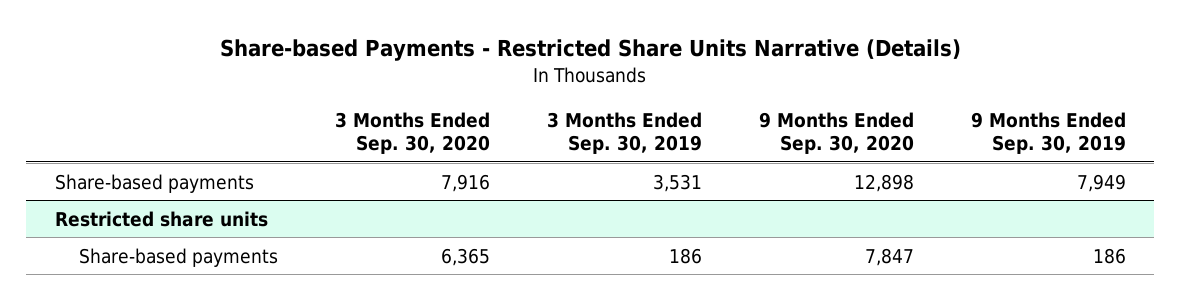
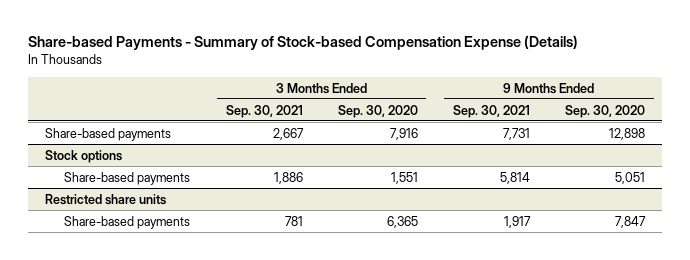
[220,38,962,61] Share-based Payments - Restricted Share Units Narrative (Details) -> [27,35,578,51] Share-based Payments - Summary of Stock-based Compensation Expense (Details)
[546,111,702,155] 3 Months Ended Sep. 30, 2019 -> none
[970,111,1126,155] 9 Months Ended Sep. 30, 2019 -> none
none -> [225,104,303,118] Sep. 30, 2021
none -> [452,104,530,118] Sep. 30, 2021
none -> [45,149,123,163] Stock options
none -> [64,171,191,185] Share-based payments

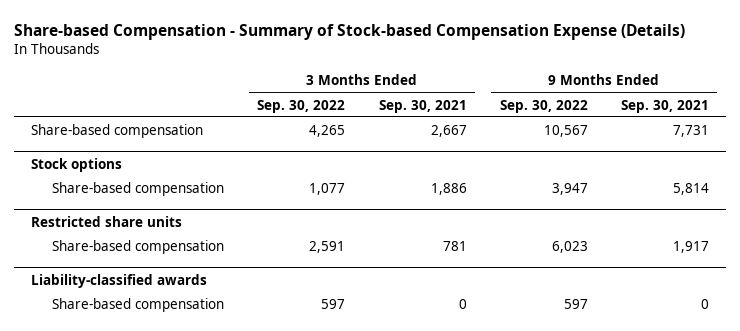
[27,35,578,51] Share-based Payments - Summary of Stock-based Compensation Expense (Details) -> [14,23,686,40] Share-based Compensation - Summary of Stock-based Compensation Expense (Details)
[337,104,418,118] Sep. 30, 2020 -> none
[564,104,645,118] Sep. 30, 2020 -> none
none -> [257,99,346,113] Sep. 30, 2022
none -> [499,99,588,113] Sep. 30, 2022
[45,127,172,141] Share-based payments -> [30,124,203,139] Share-based compensation
[64,171,191,185] Share-based payments -> [52,182,225,197] Share-based compensation
[64,215,191,229] Share-based payments -> [52,240,225,255] Share-based compensation
none -> [30,273,207,288] Liability-classified awards
none -> [52,298,225,313] Share-based compensation

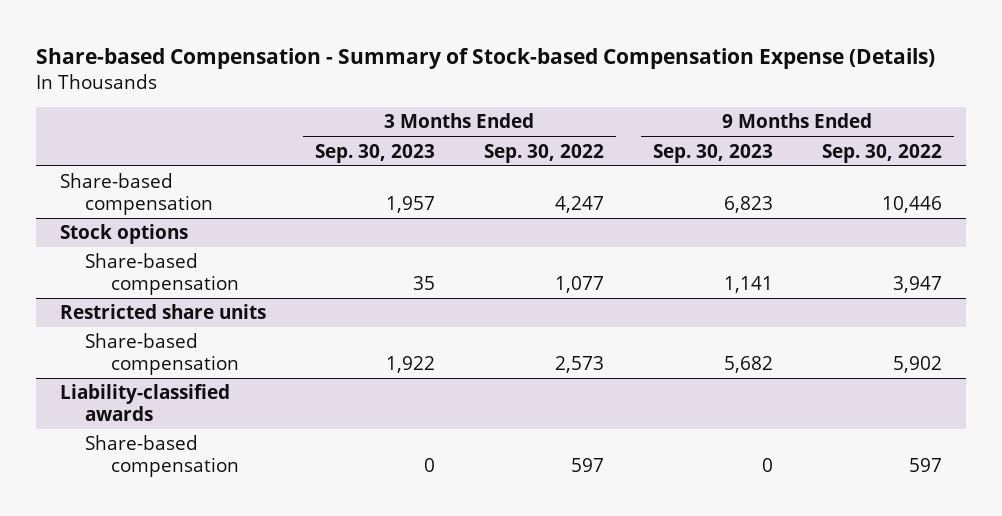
[378,99,467,113] Sep. 30, 2021 -> none
[621,99,710,113] Sep. 30, 2021 -> none
none -> [314,143,435,163] Sep. 30, 2023
none -> [652,143,773,163] Sep. 30, 2023
[309,125,346,138] 4,265 -> [554,195,604,213] 4,247
[543,125,588,138] 10,567 -> [881,195,942,213] 10,446
[309,241,346,254] 2,591 -> [554,355,604,373] 2,573
[551,241,588,254] 6,023 -> [892,355,942,373] 5,902

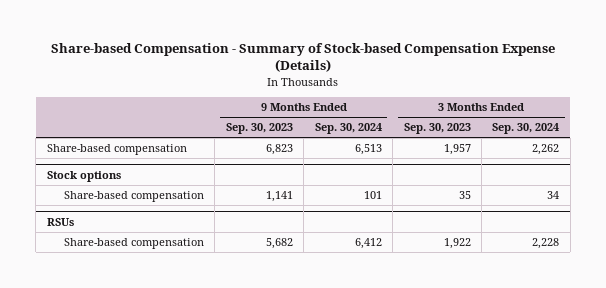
[483,143,604,163] Sep. 30, 2022 -> none
[821,143,942,163] Sep. 30, 2022 -> none
none -> [314,123,382,135] Sep. 30, 2024
none -> [492,123,560,135] Sep. 30, 2024
[60,304,267,320] Restricted share units -> [46,217,74,226] RSUs
[60,384,231,421] Liability-classified awards -> none
[85,435,239,477] Share-based compensation -> none

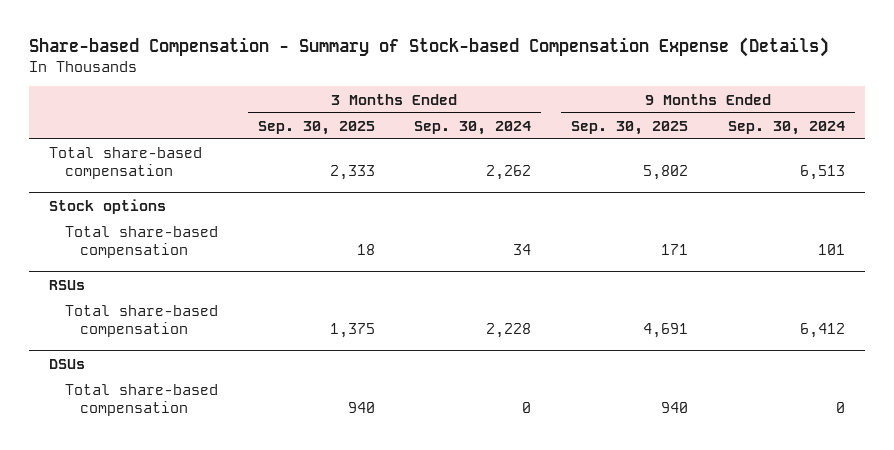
[225,123,293,135] Sep. 30, 2023 -> none
[403,123,471,135] Sep. 30, 2023 -> none
none -> [257,120,375,135] Sep. 30, 2025
none -> [571,120,689,135] Sep. 30, 2025
[46,144,187,156] Share-based compensation -> [49,147,203,179] Total share-based compensation
[63,191,204,203] Share-based compensation -> [64,226,218,258] Total share-based compensation
[63,238,204,250] Share-based compensation -> [64,305,218,337] Total share-based compensation
none -> [49,358,86,369] DSUs
none -> [64,384,218,416] Total share-based compensation

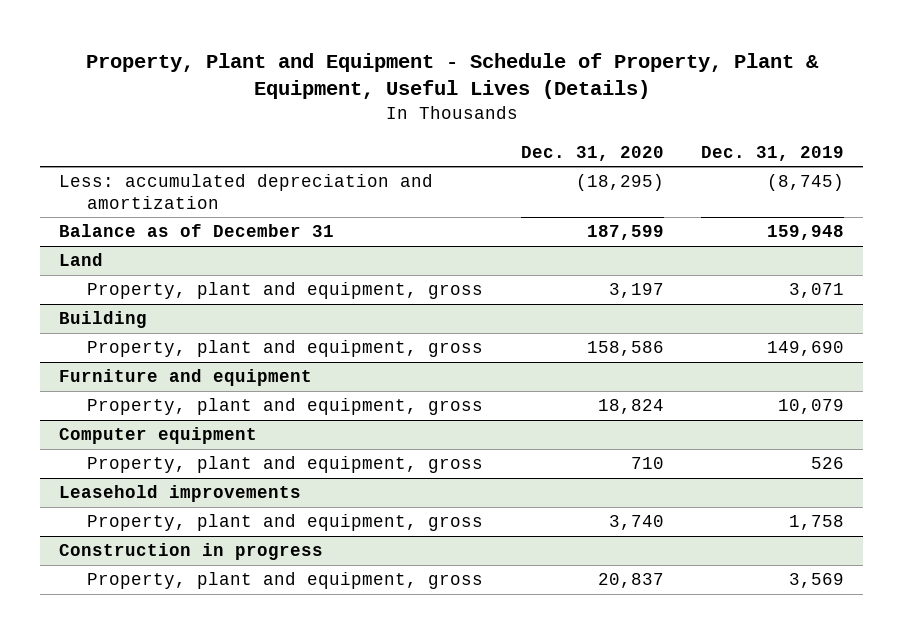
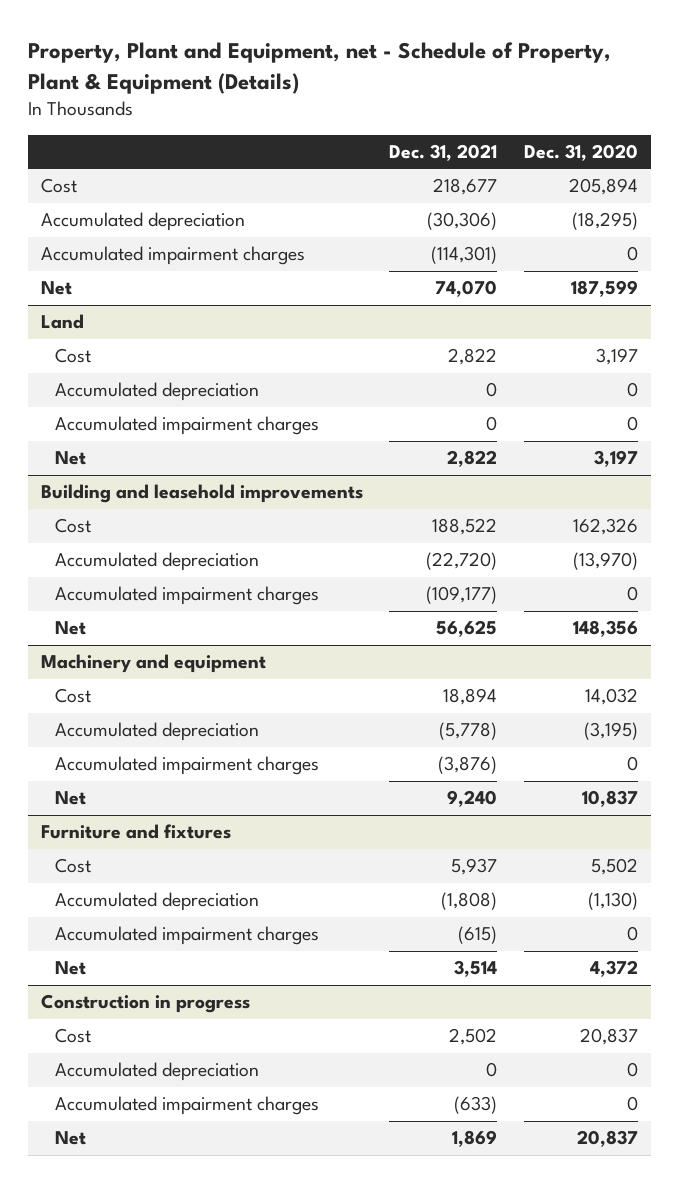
[85,52,819,100] Property, Plant and Equipment - Schedule of Property, Plant & Equipment, Useful Lives (Details) -> [27,42,611,94] Property, Plant and Equipment, net - Schedule of Property, Plant & Equipment (Details)
[701,145,845,161] Dec. 31, 2019 -> none
none -> [389,143,498,161] Dec. 31, 2021
none -> [41,178,78,194] Cost
[59,174,434,209] Less: accumulated depreciation and amortization -> [41,212,246,232] Accumulated depreciation
none -> [41,246,306,266] Accumulated impairment charges
[59,224,335,238] Balance as of December 31 -> [41,281,73,296] Net
[86,340,483,358] Property, plant and equipment, gross -> none
[86,398,483,416] Property, plant and equipment, gross -> none
[59,427,258,445] Computer equipment -> none
[86,456,483,474] Property, plant and equipment, gross -> none
[59,485,302,503] Leasehold improvements -> none
[86,514,483,532] Property, plant and equipment, gross -> none
[86,282,483,300] Property, plant and equipment, gross -> [54,348,91,364] Cost
none -> [54,382,259,402] Accumulated depreciation
none -> [54,416,319,436] Accumulated impairment charges
none -> [54,451,86,466] Net
[59,311,148,329] Building -> [41,484,364,504] Building and leasehold improvements
none -> [54,518,91,534] Cost
none -> [54,552,259,572] Accumulated depreciation
none -> [54,586,319,606] Accumulated impairment charges
none -> [54,621,86,636] Net
none -> [41,654,267,674] Machinery and equipment
none -> [54,688,91,704] Cost
none -> [54,722,259,742] Accumulated depreciation
none -> [54,756,319,776] Accumulated impairment charges
none -> [54,791,86,806] Net
[59,369,313,387] Furniture and equipment -> [41,824,232,840] Furniture and fixtures
none -> [54,858,91,874] Cost
none -> [54,892,259,912] Accumulated depreciation
none -> [54,926,319,946] Accumulated impairment charges
none -> [54,961,86,976] Net
[86,572,483,590] Property, plant and equipment, gross -> [54,1028,91,1044] Cost
none -> [54,1062,259,1082] Accumulated depreciation
none -> [54,1096,319,1116] Accumulated impairment charges
none -> [54,1131,86,1146] Net

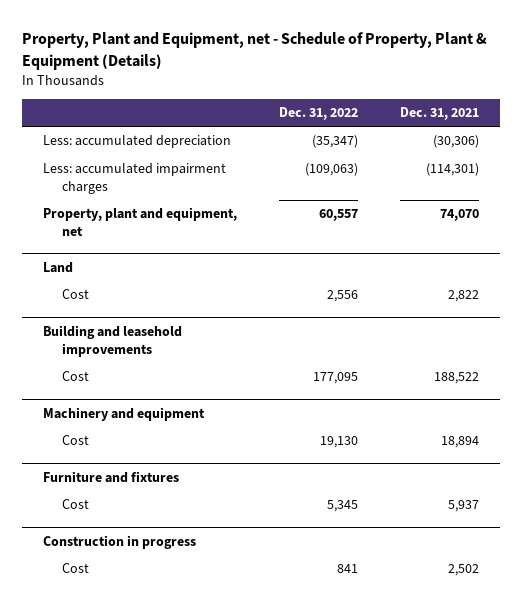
[523,143,638,161] Dec. 31, 2020 -> none
none -> [279,107,359,121] Dec. 31, 2022
[41,178,78,194] Cost -> none
[41,212,246,232] Accumulated depreciation -> [42,135,231,149] Less: accumulated depreciation
[41,246,306,266] Accumulated impairment charges -> [42,163,226,194] Less: accumulated impairment charges
[41,281,73,296] Net -> [42,207,237,236] Property, plant and equipment, net
[54,382,259,402] Accumulated depreciation -> none
[54,416,319,436] Accumulated impairment charges -> none
[54,451,86,466] Net -> none
[54,552,259,572] Accumulated depreciation -> none
[54,586,319,606] Accumulated impairment charges -> none
[54,621,86,636] Net -> none
[54,722,259,742] Accumulated depreciation -> none
[54,756,319,776] Accumulated impairment charges -> none
[54,791,86,806] Net -> none
[54,892,259,912] Accumulated depreciation -> none
[54,926,319,946] Accumulated impairment charges -> none
[54,961,86,976] Net -> none
[54,1062,259,1082] Accumulated depreciation -> none
[54,1096,319,1116] Accumulated impairment charges -> none
[54,1131,86,1146] Net -> none

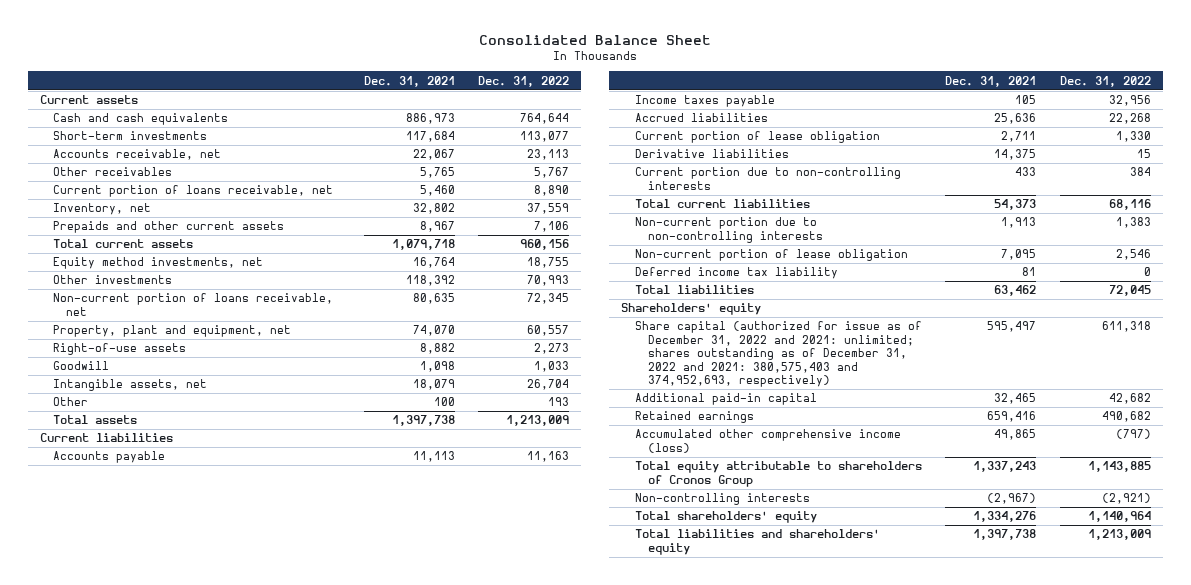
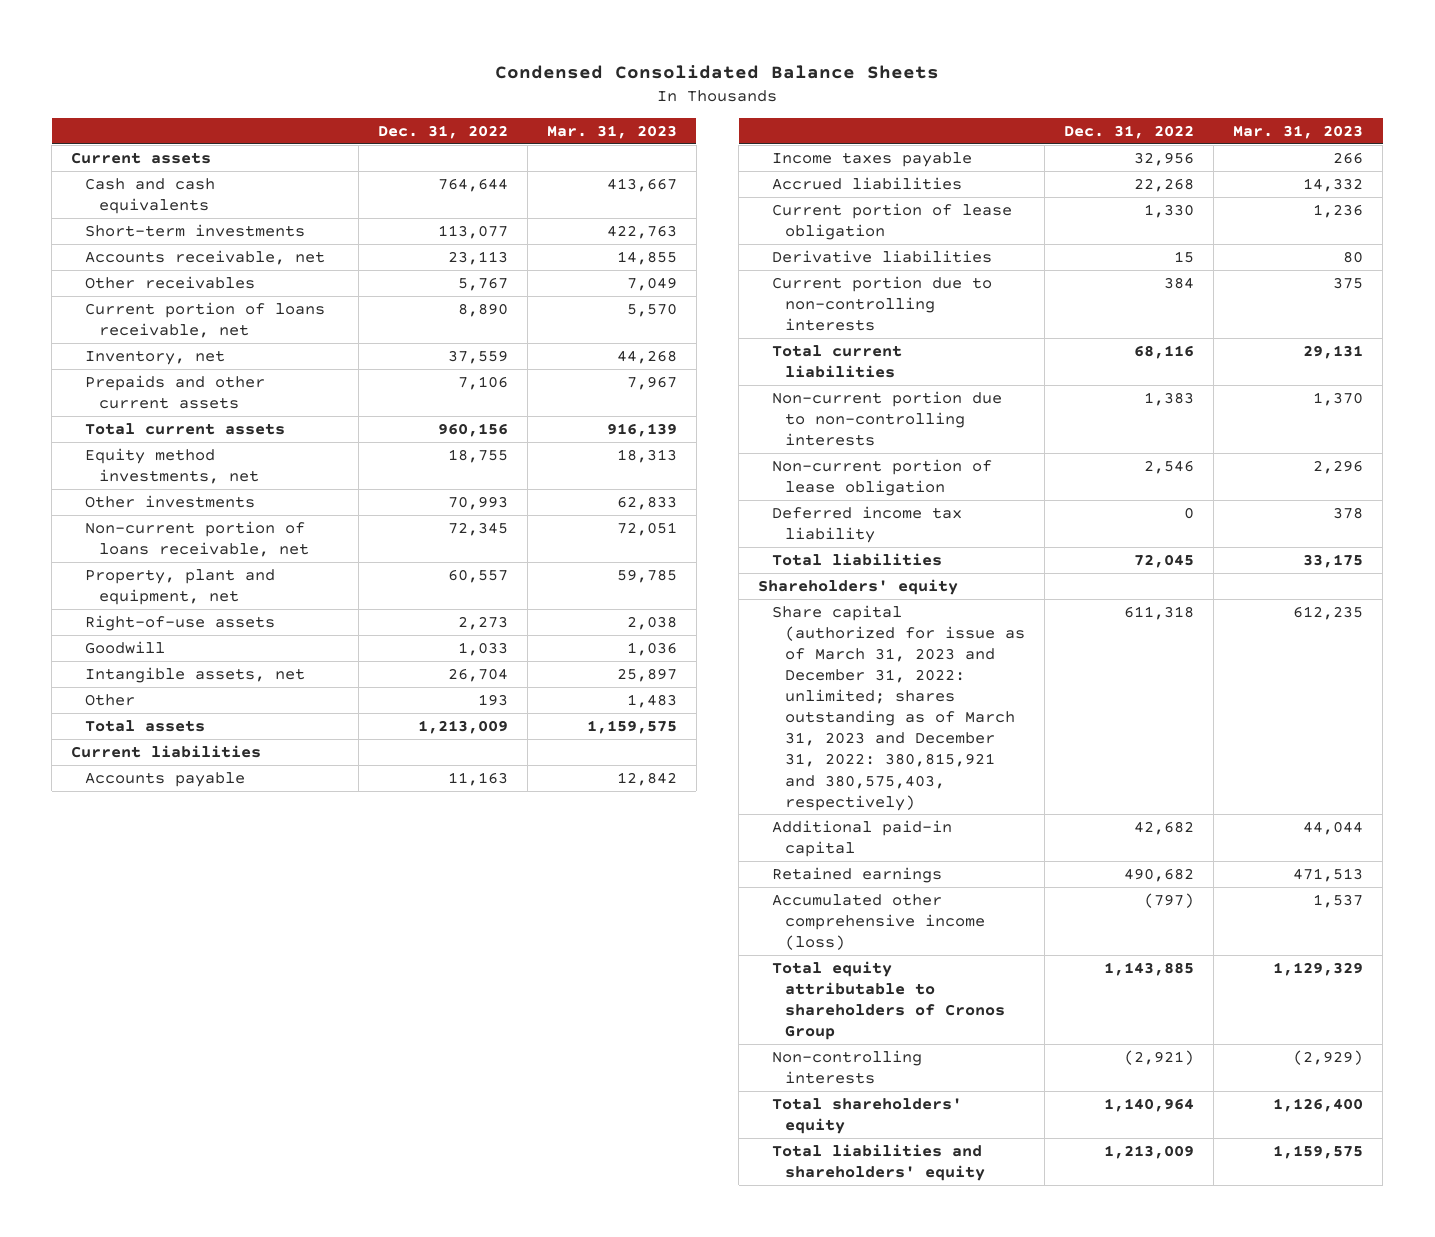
[479,35,712,46] Consolidated Balance Sheet -> [495,65,940,80] Condensed Consolidated Balance Sheets
[363,75,455,87] Dec. 31, 2021 -> none
none -> [546,125,677,140] Mar. 31, 2023
[634,321,922,388] Share capital (authorized for issue as of December 31, 2022 and 2021: unlimited; shares outstanding as of December 31, 2022 and 2021: 380,575,403 and 374,952,693, respectively) -> [771,604,1026,811] Share capital (authorized for issue as of March 31, 2023 and December 31, 2022: unlimited; shares outstanding as of March 31, 2023 and December 31, 2022: 380,815,921 and 380,575,403, respectively)

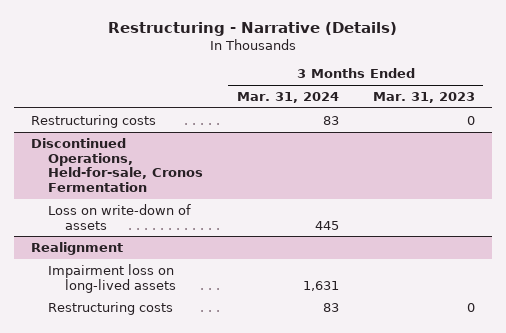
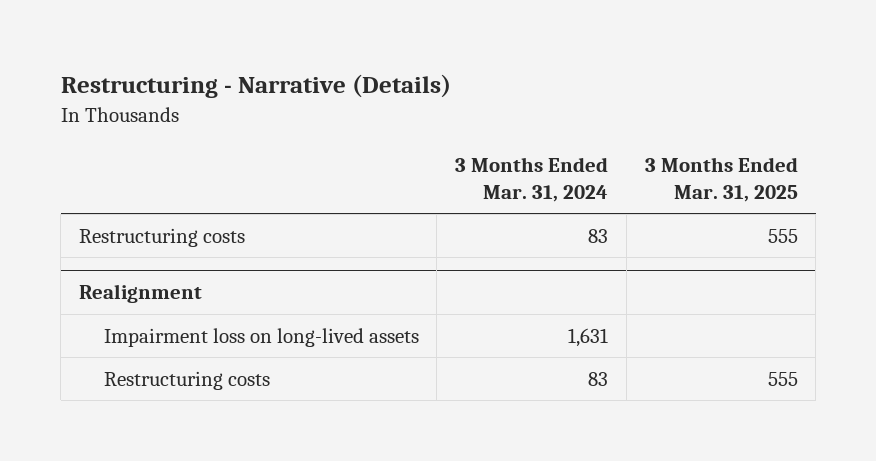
[372,92,475,104] Mar. 31, 2023 -> none
none -> [644,156,798,202] 3 Months Ended Mar. 31, 2025
[30,137,203,193] Discontinued Operations, Held-for-sale, Cronos Fermentation -> none
[47,203,191,230] Loss on write-down of assets -> none

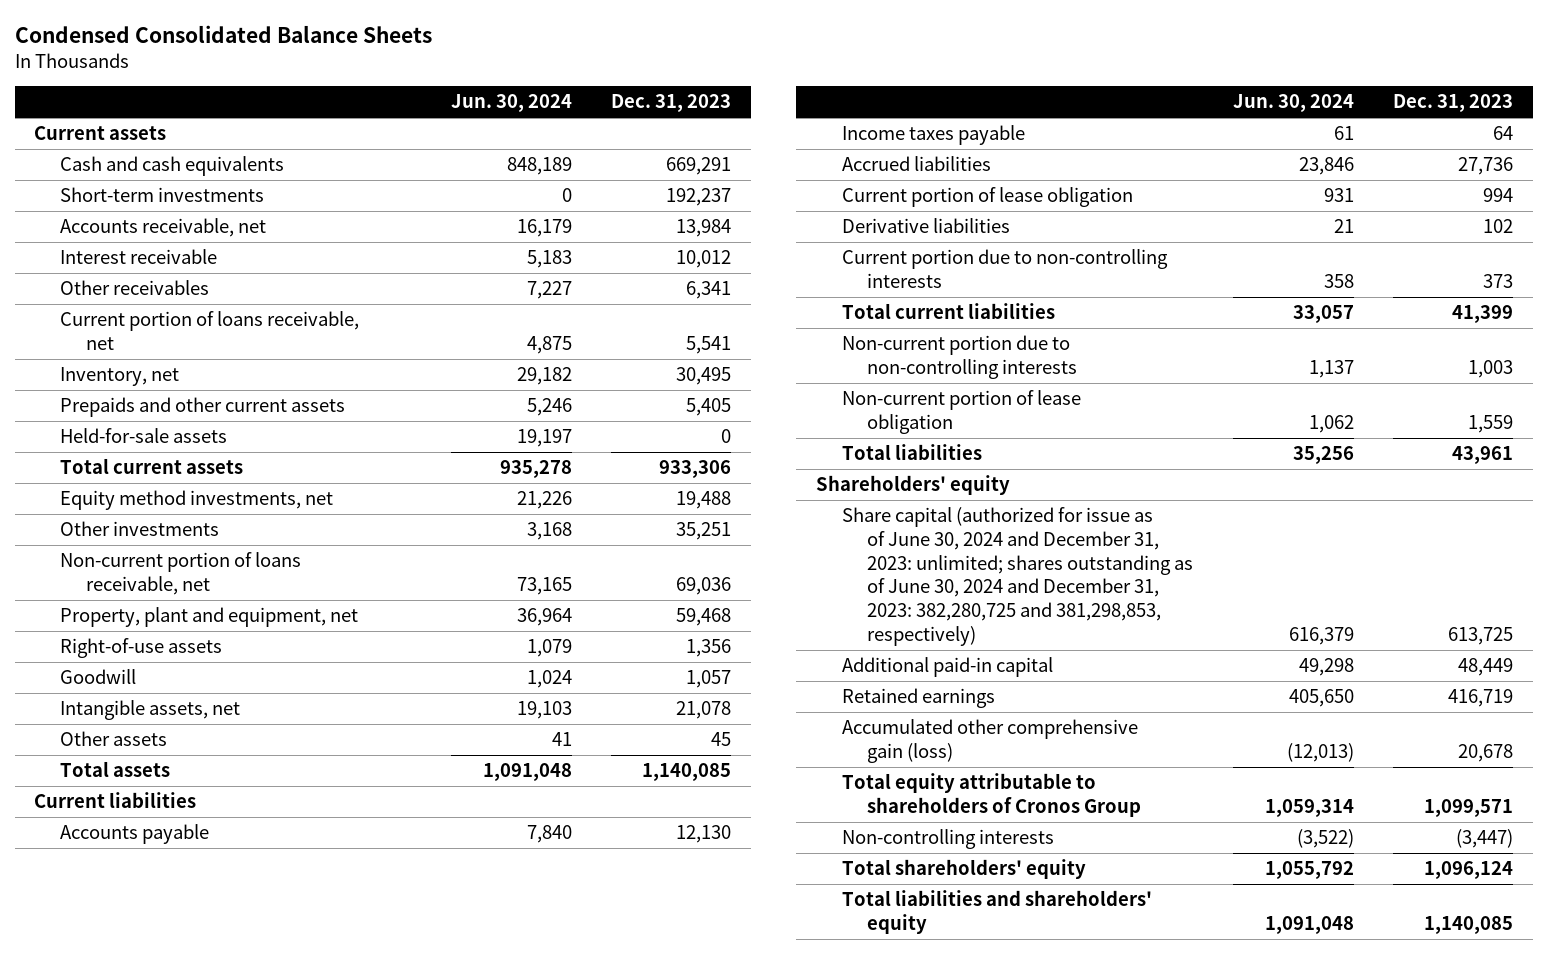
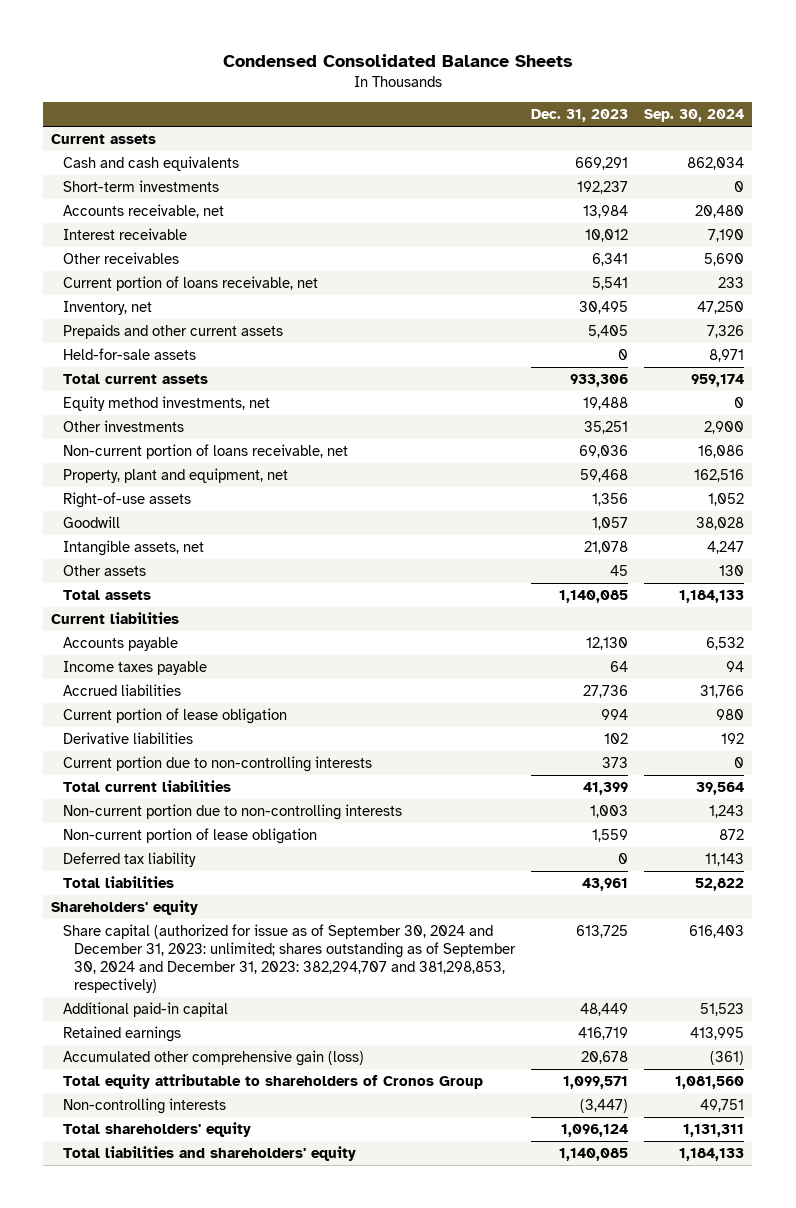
[450,94,572,113] Jun. 30, 2024 -> none
none -> [644,109,745,123] Sep. 30, 2024
none -> [62,852,196,868] Deferred tax liability
[841,507,1194,646] Share capital (authorized for issue as of June 30, 2024 and December 31, 2023: unlimited; shares outstanding as of June 30, 2024 and December 31, 2023: 382,280,725 and 381,298,853, respectively) -> [62,924,517,993] Share capital (authorized for issue as of September 30, 2024 and December 31, 2023: unlimited; shares outstanding as of September 30, 2024 and December 31, 2023: 382,294,707 and 381,298,853, respectively)

